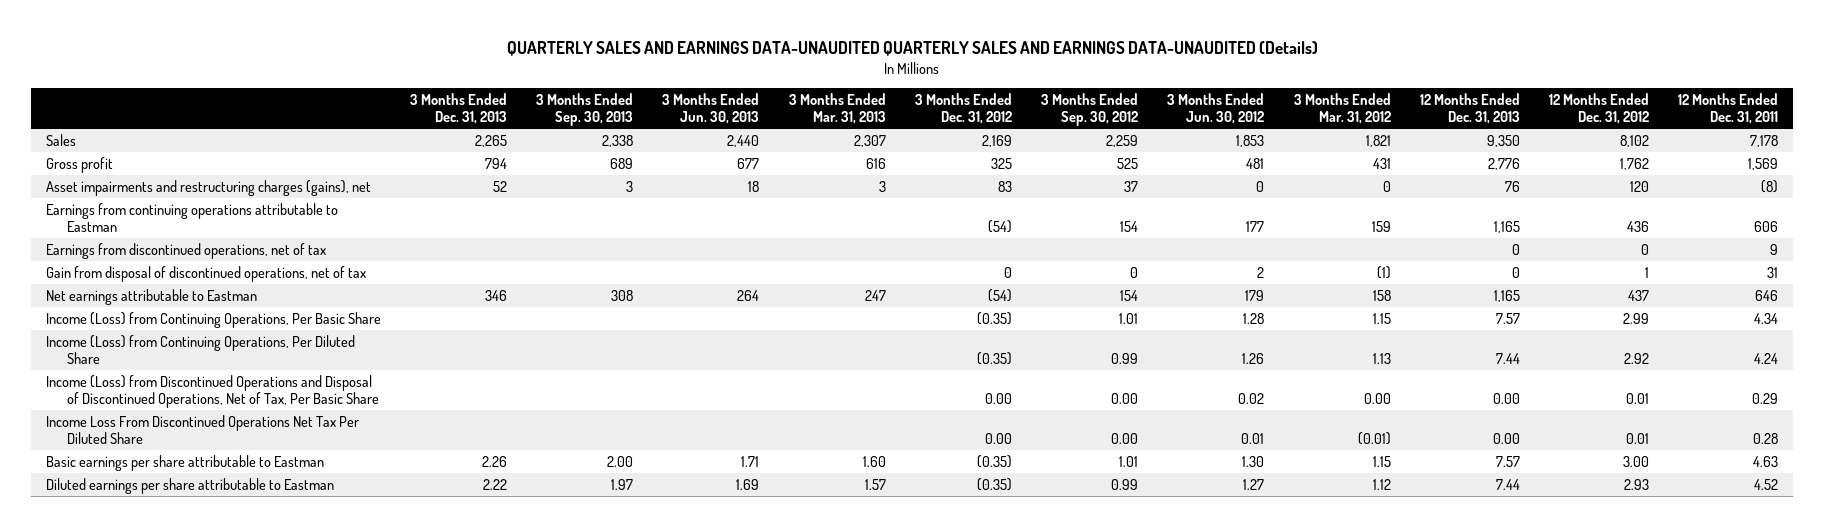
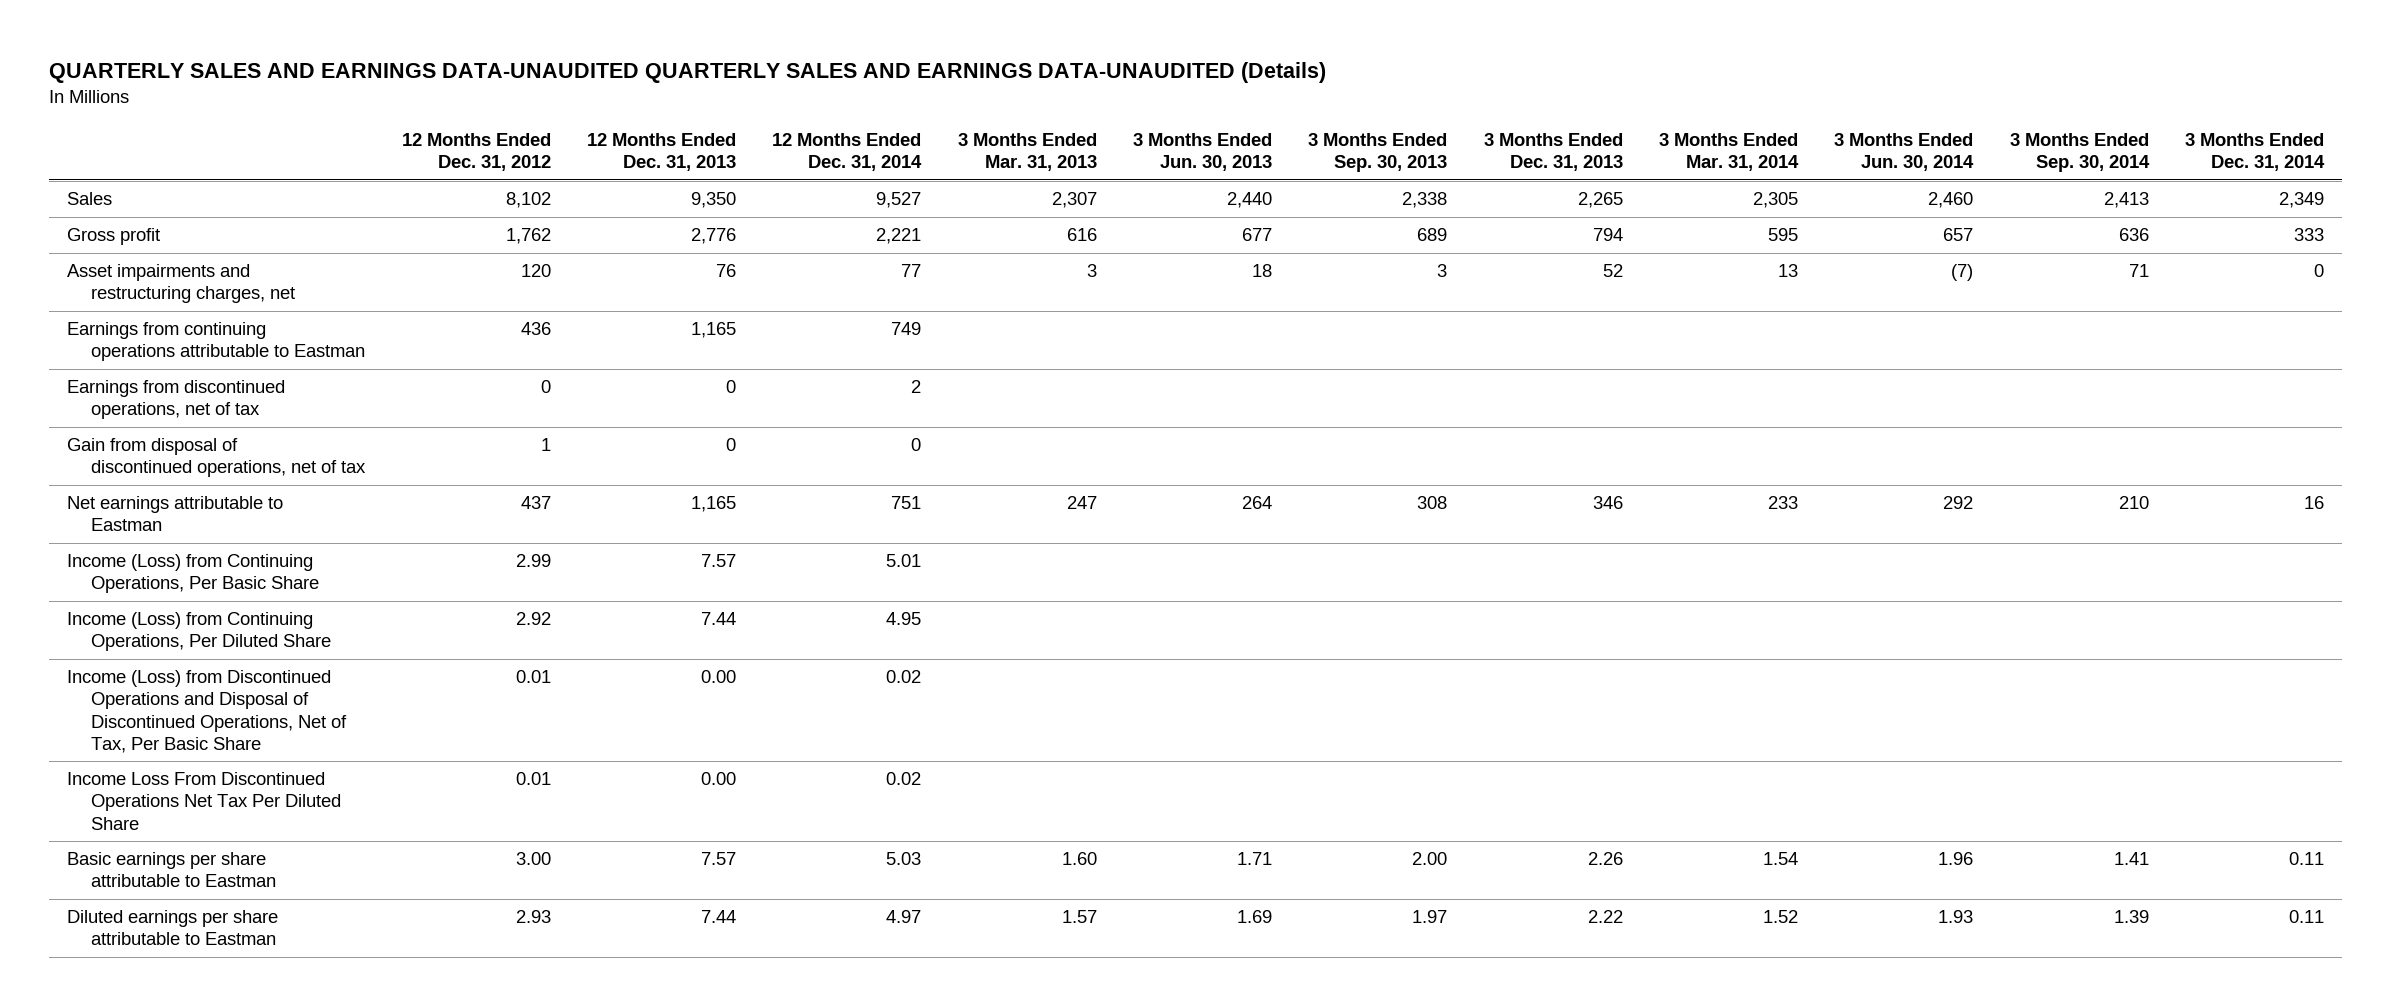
[914,93,1012,125] 3 Months Ended Dec. 31, 2012 -> none
[1041,93,1139,127] 3 Months Ended Sep. 30, 2012 -> none
[1167,93,1265,125] 3 Months Ended Jun. 30, 2012 -> none
[1293,93,1391,125] 3 Months Ended Mar. 31, 2012 -> none
[1678,93,1779,125] 12 Months Ended Dec. 31, 2011 -> none
none -> [772,133,923,172] 12 Months Ended Dec. 31, 2014
none -> [1658,133,1799,172] 3 Months Ended Mar. 31, 2014
none -> [1834,133,1975,172] 3 Months Ended Jun. 30, 2014
none -> [2009,133,2150,173] 3 Months Ended Sep. 30, 2014
none -> [2184,133,2325,172] 3 Months Ended Dec. 31, 2014
[45,179,371,196] Asset impairments and restructuring charges (gains), net -> [67,264,296,304] Asset impairments and restructuring charges, net

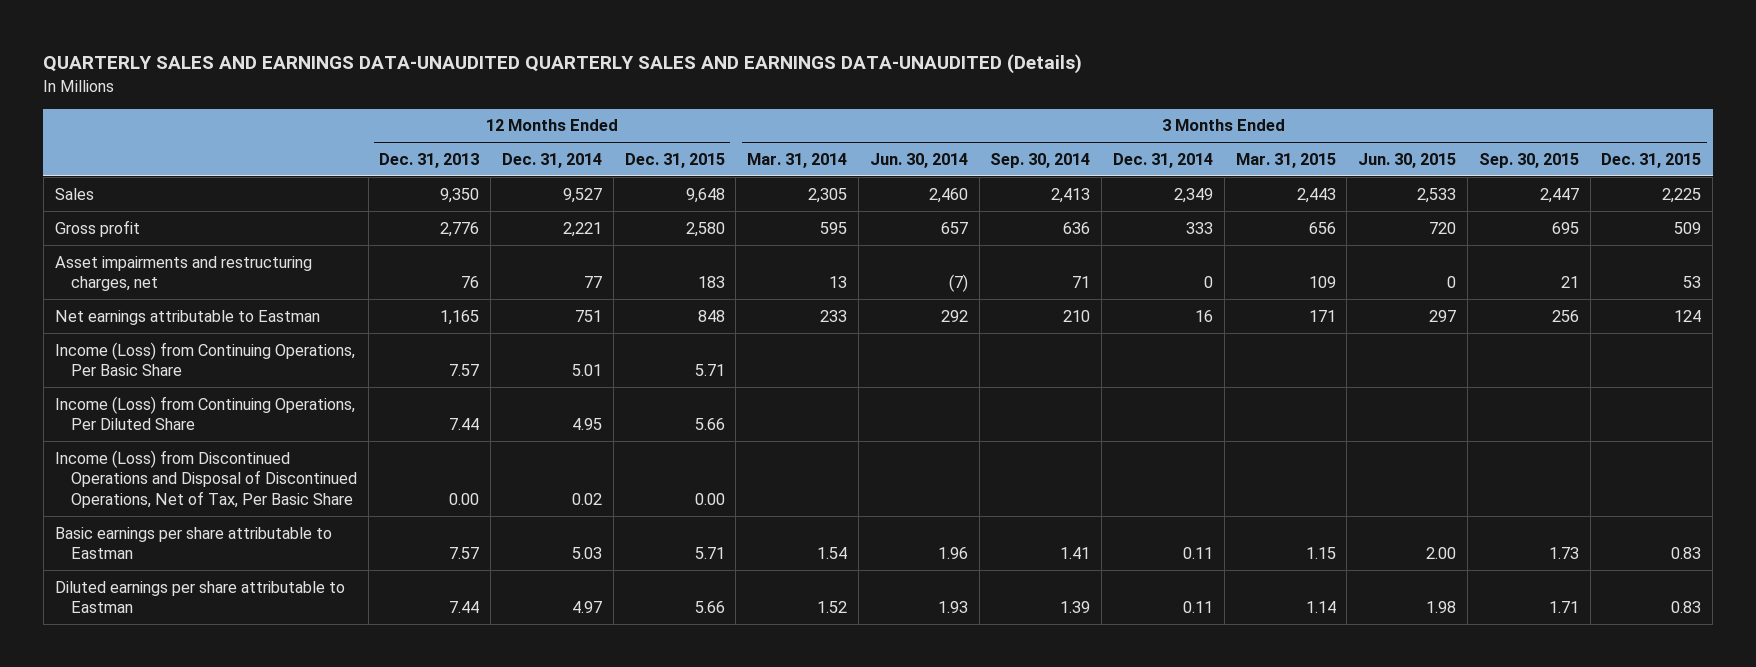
[401,133,551,172] 12 Months Ended Dec. 31, 2012 -> none
[957,133,1097,172] 3 Months Ended Mar. 31, 2013 -> none
[1132,133,1272,172] 3 Months Ended Jun. 30, 2013 -> none
[1308,133,1448,173] 3 Months Ended Sep. 30, 2013 -> none
[1483,133,1623,172] 3 Months Ended Dec. 31, 2013 -> none
none -> [624,152,725,168] Dec. 31, 2015
none -> [1235,152,1336,168] Mar. 31, 2015
none -> [1358,152,1457,168] Jun. 30, 2015
none -> [1478,152,1579,168] Sep. 30, 2015
none -> [1601,152,1702,168] Dec. 31, 2015
[67,322,366,362] Earnings from continuing operations attributable to Eastman -> none
[67,380,286,420] Earnings from discontinued operations, net of tax -> none
[67,438,367,478] Gain from disposal of discontinued operations, net of tax -> none
[67,772,342,830] Income Loss From Discontinued Operations Net Tax Per Diluted Share -> none

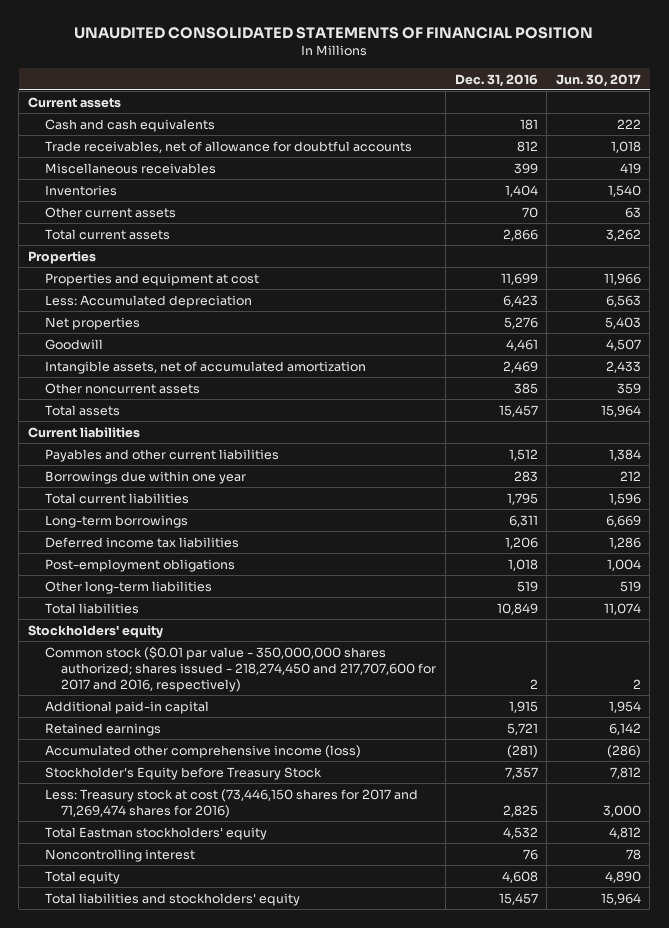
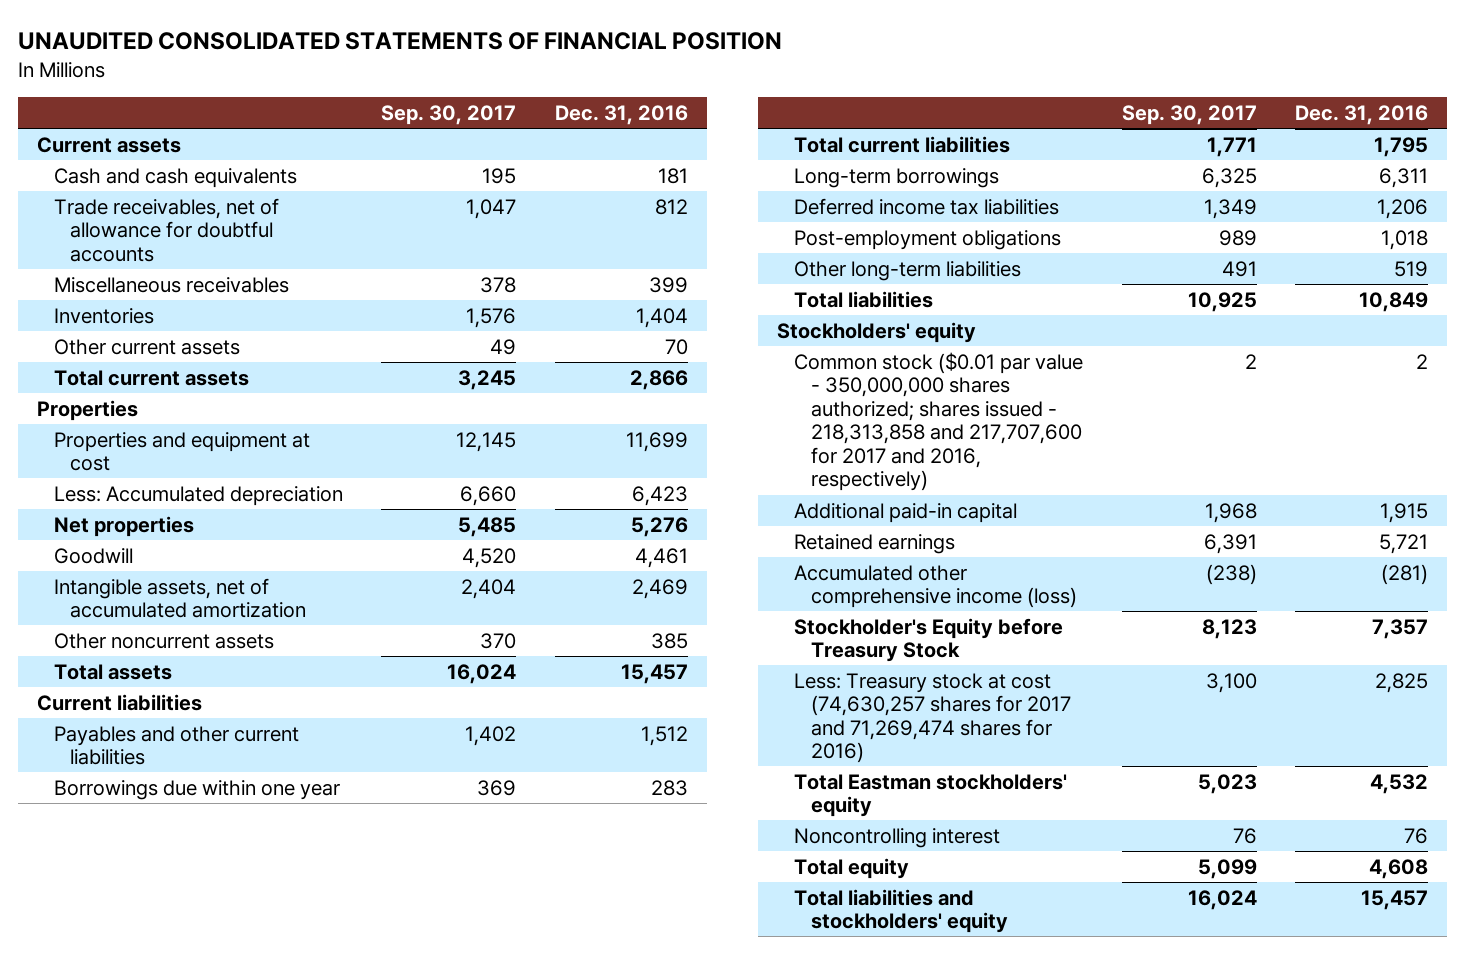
[555,73,641,87] Jun. 30, 2017 -> none
none -> [381,105,517,126] Sep. 30, 2017
[44,645,437,692] Common stock ($0.01 par value - 350,000,000 shares authorized; shares issued - 218,274,450 and 217,707,600 for 2017 and 2016, respectively) -> [794,351,1084,492] Common stock ($0.01 par value - 350,000,000 shares authorized; shares issued - 218,313,858 and 217,707,600 for 2017 and 2016, respectively)
[44,788,418,818] Less: Treasury stock at cost (73,446,150 shares for 2017 and 71,269,474 shares for 2016) -> [794,672,1071,764] Less: Treasury stock at cost (74,630,257 shares for 2017 and 71,269,474 shares for 2016)

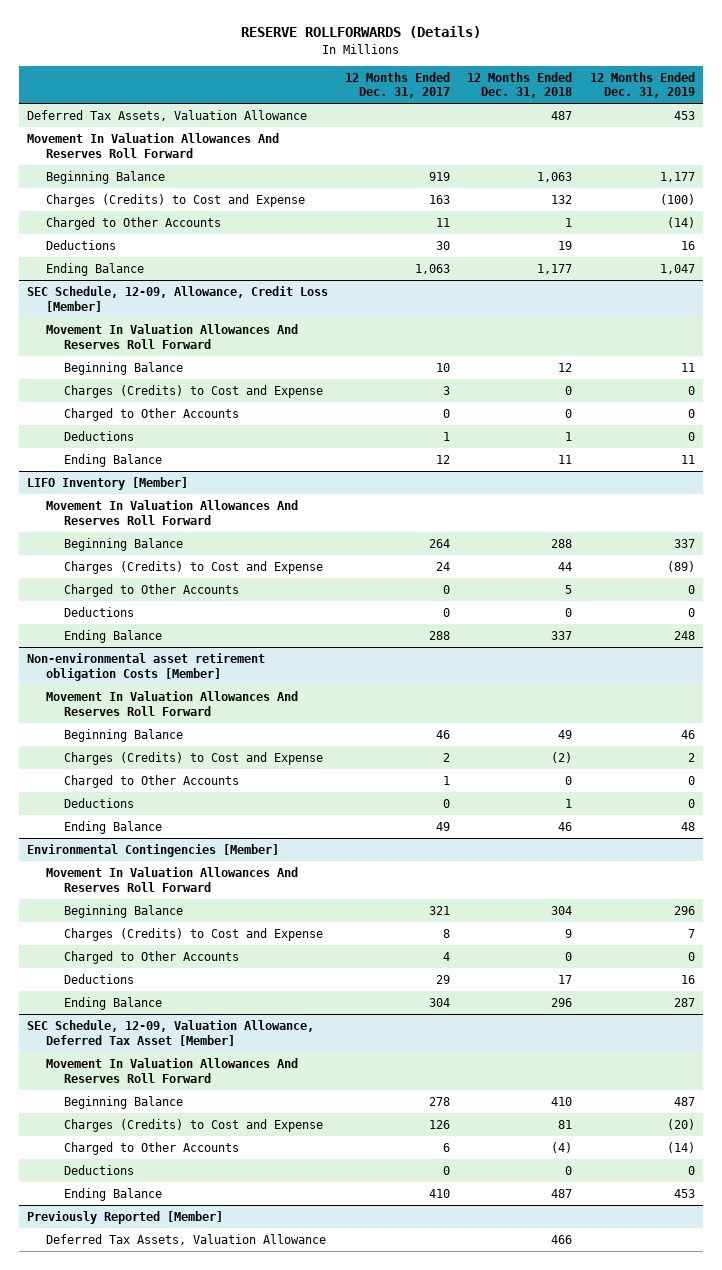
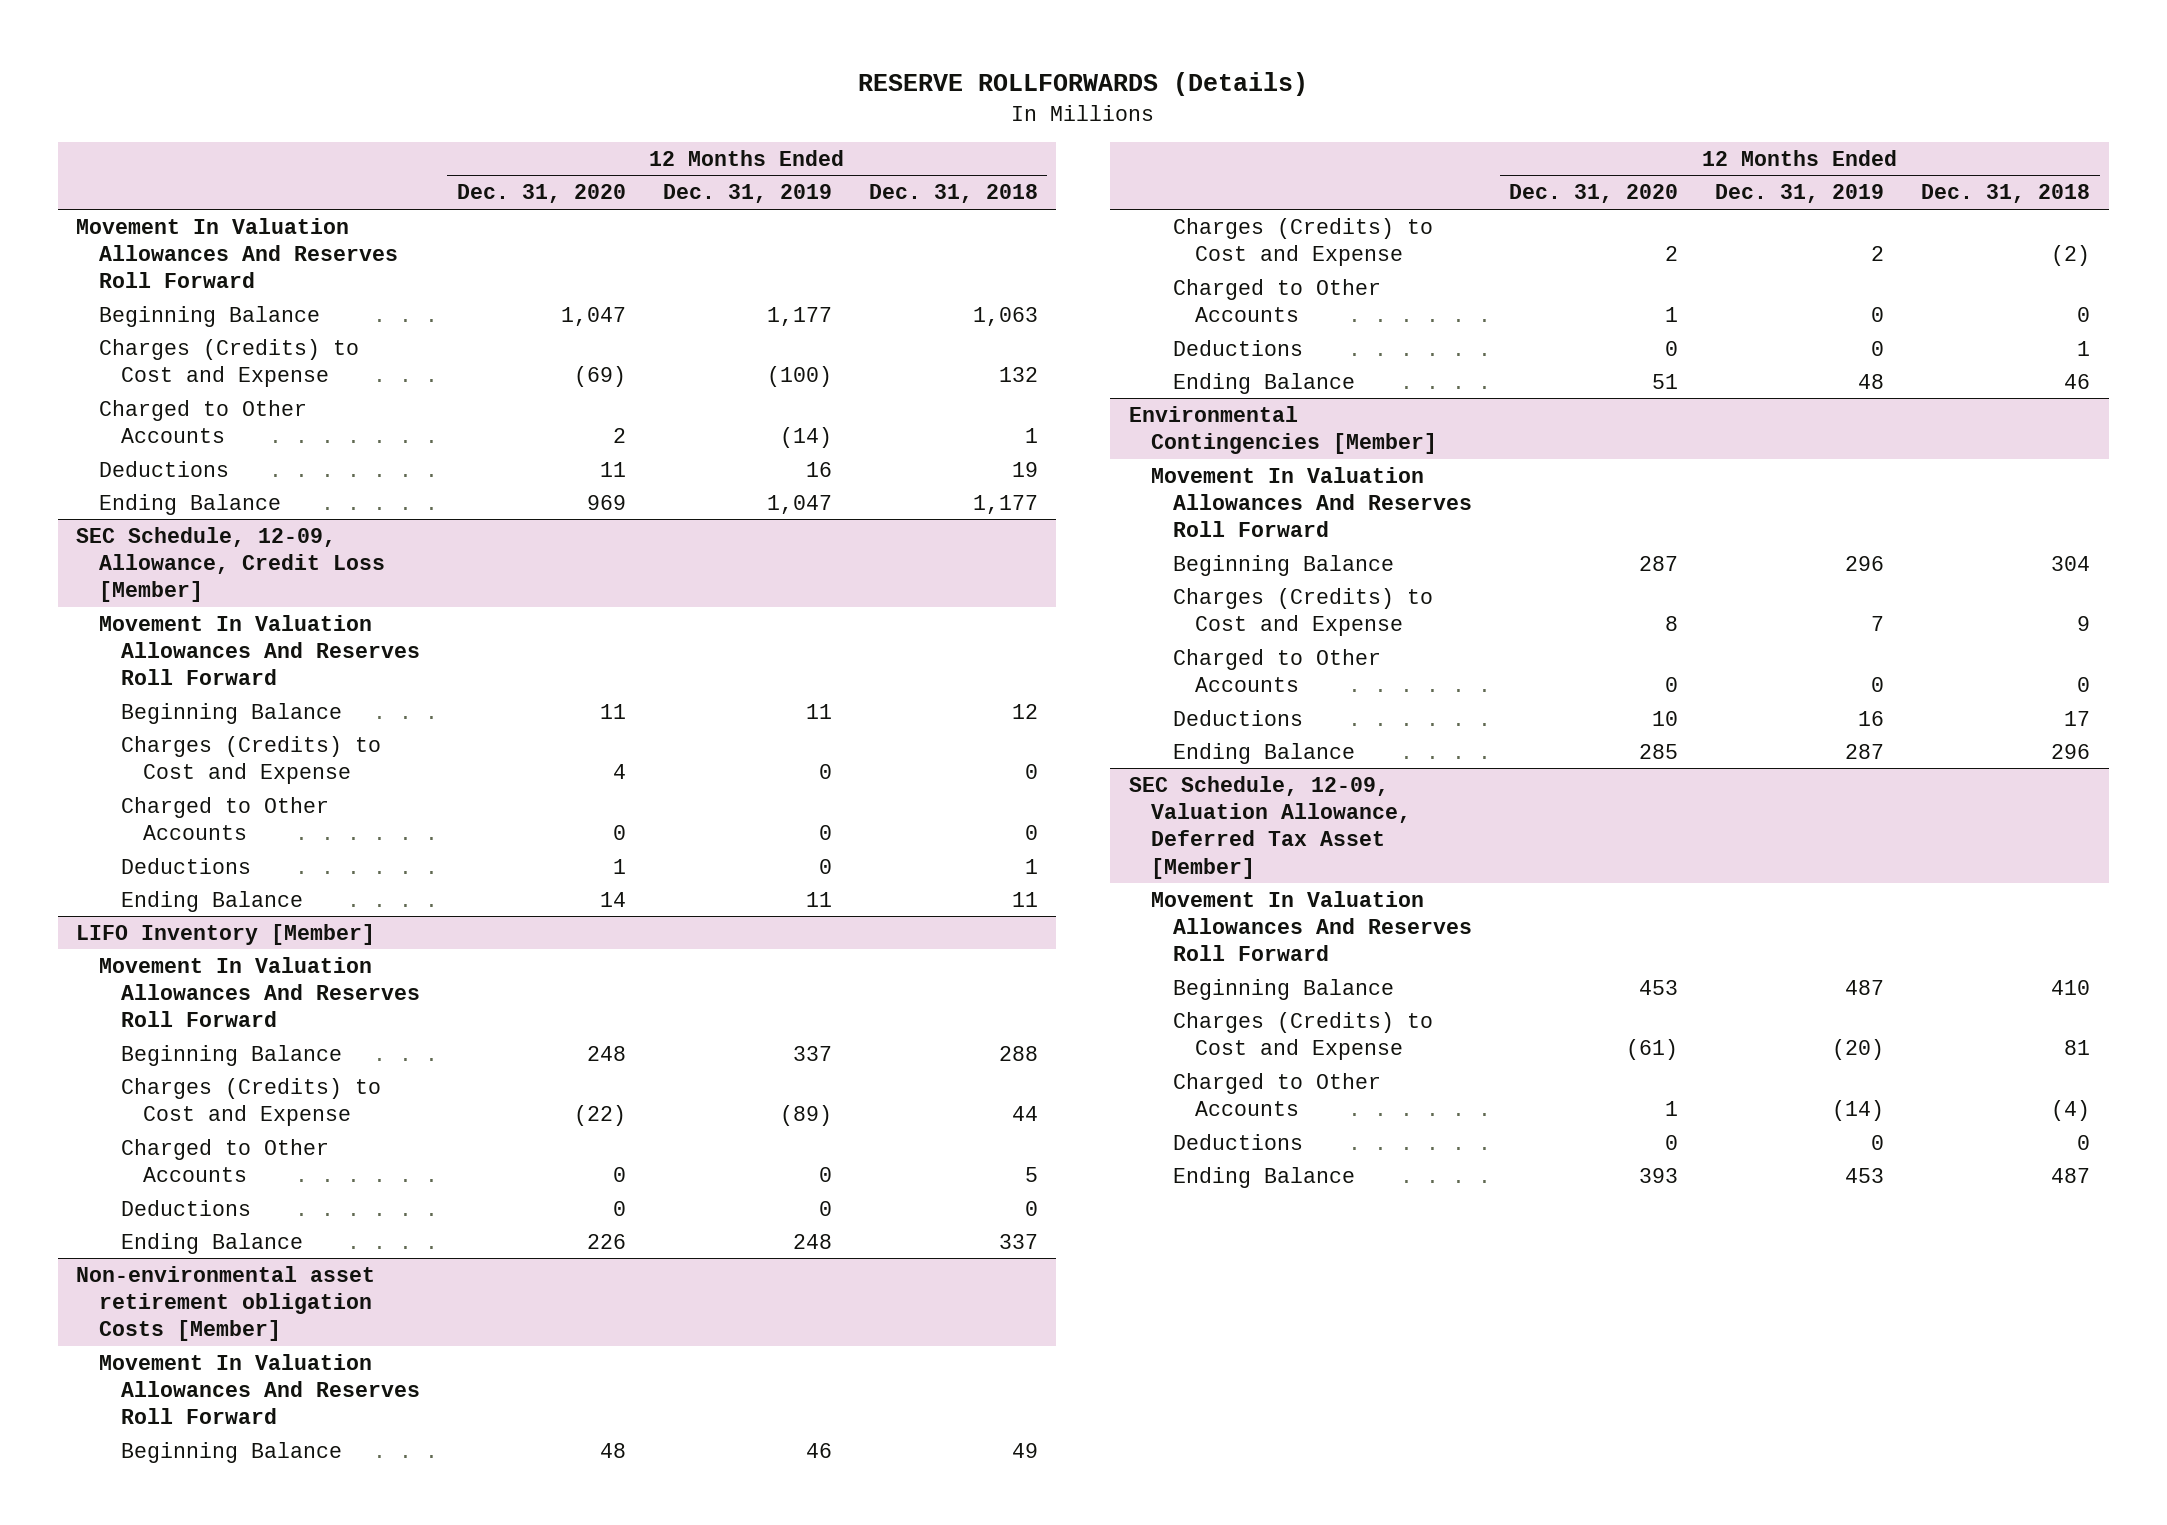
[345,71,451,99] 12 Months Ended Dec. 31, 2017 -> none
none -> [456,184,626,204] Dec. 31, 2020
[27,109,308,121] Deferred Tax Assets, Valuation Allowance -> none
[27,1210,224,1224] Previously Reported [Member] -> none
[45,1233,326,1245] Deferred Tax Assets, Valuation Allowance -> none

